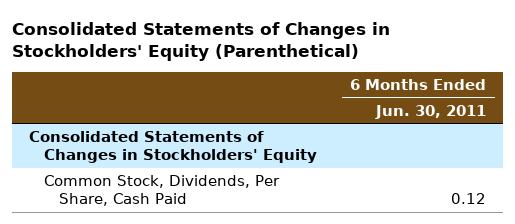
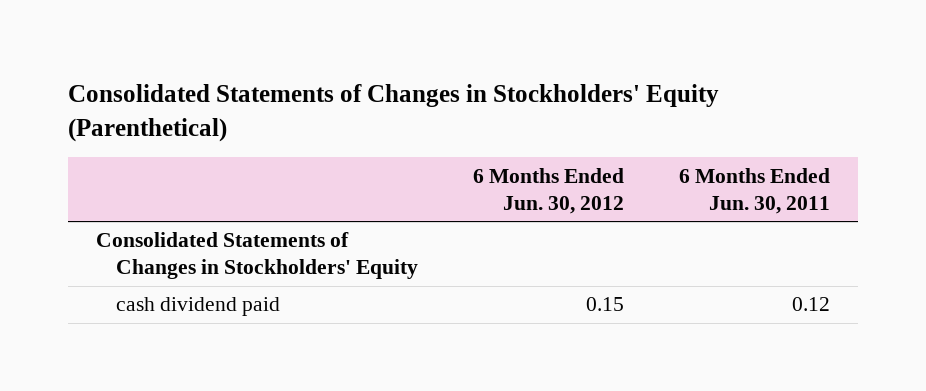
none -> [472,167,624,214] 6 Months Ended Jun. 30, 2012
[43,175,280,207] Common Stock, Dividends, Per Share, Cash Paid -> [115,297,280,317] cash dividend paid

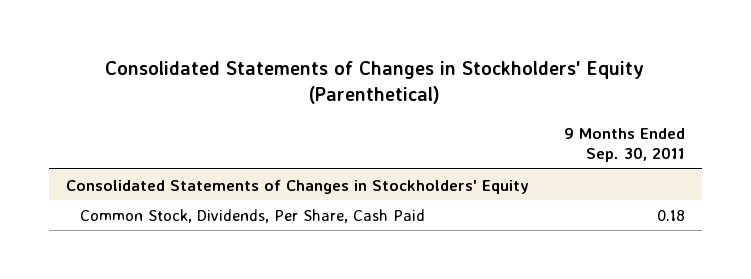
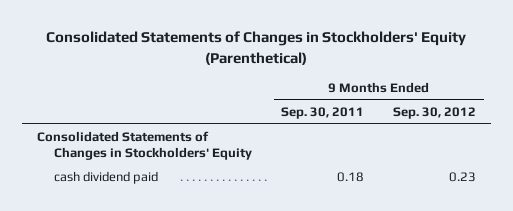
none -> [393,107,477,120] Sep. 30, 2012
[80,208,426,223] Common Stock, Dividends, Per Share, Cash Paid -> [54,171,159,185] cash dividend paid

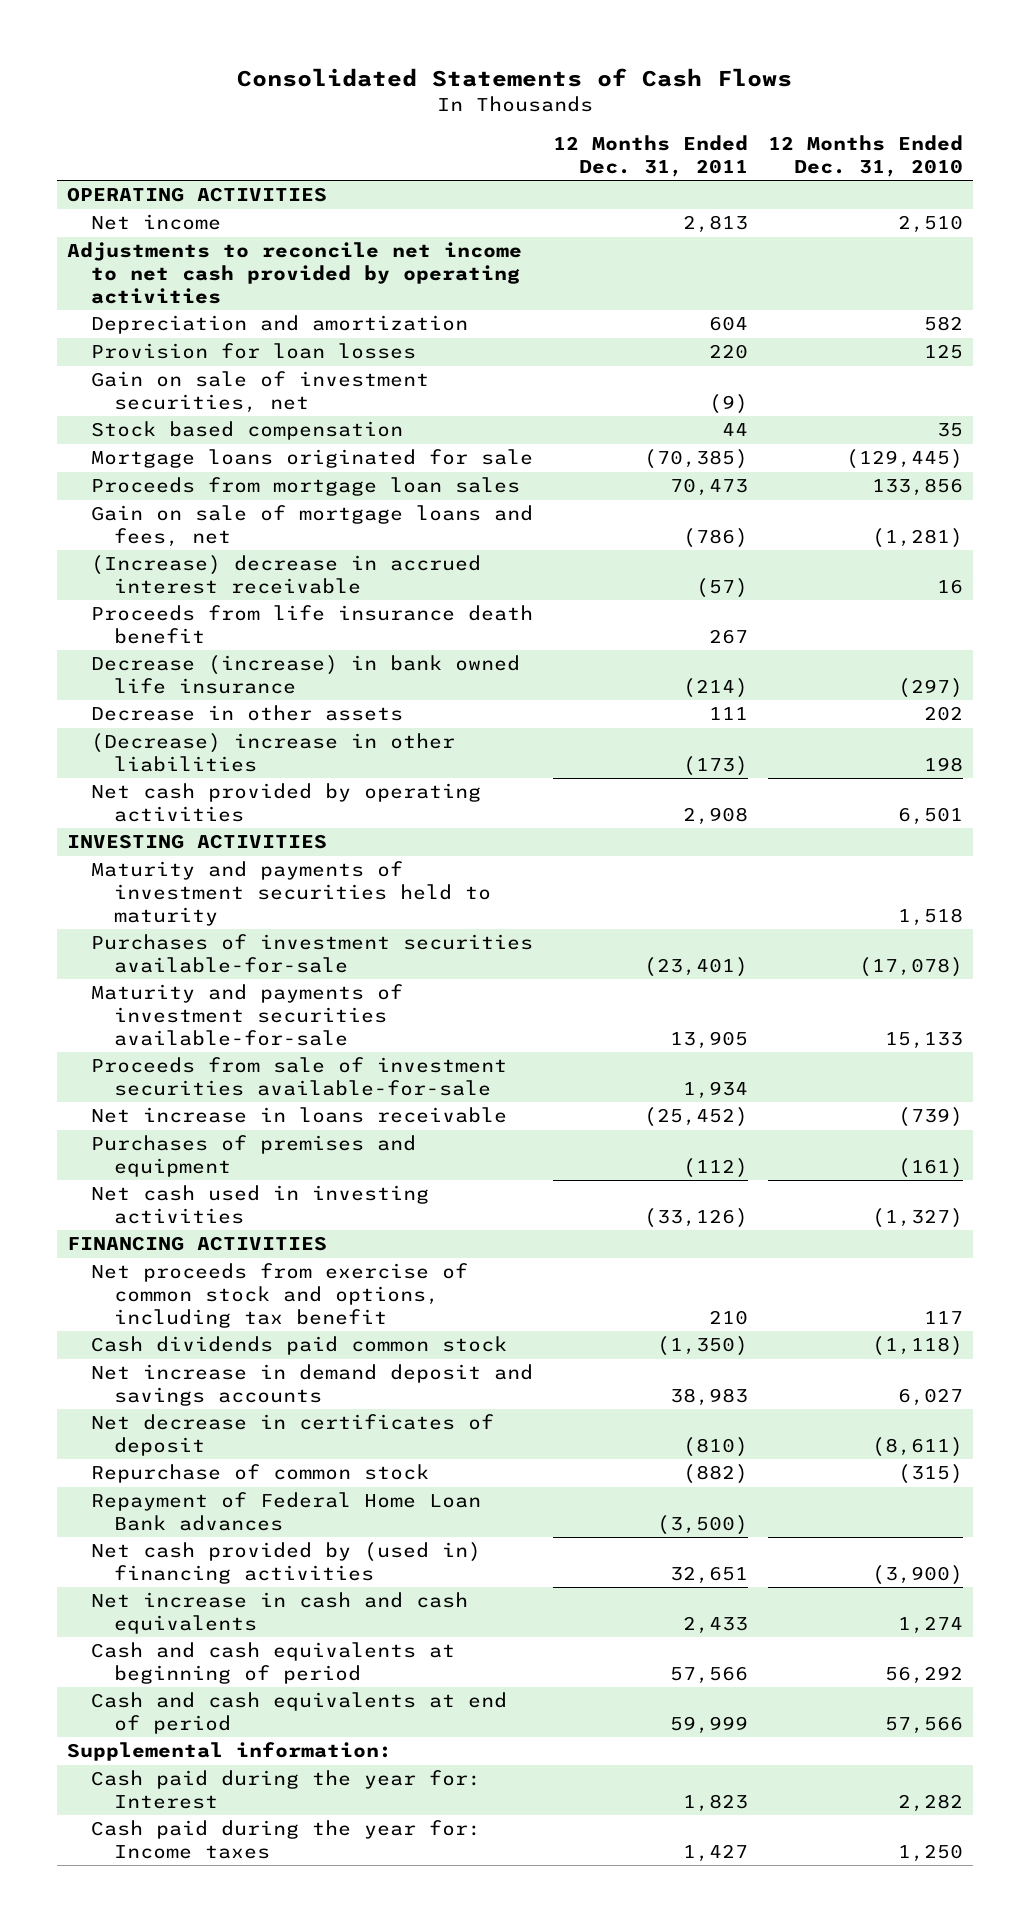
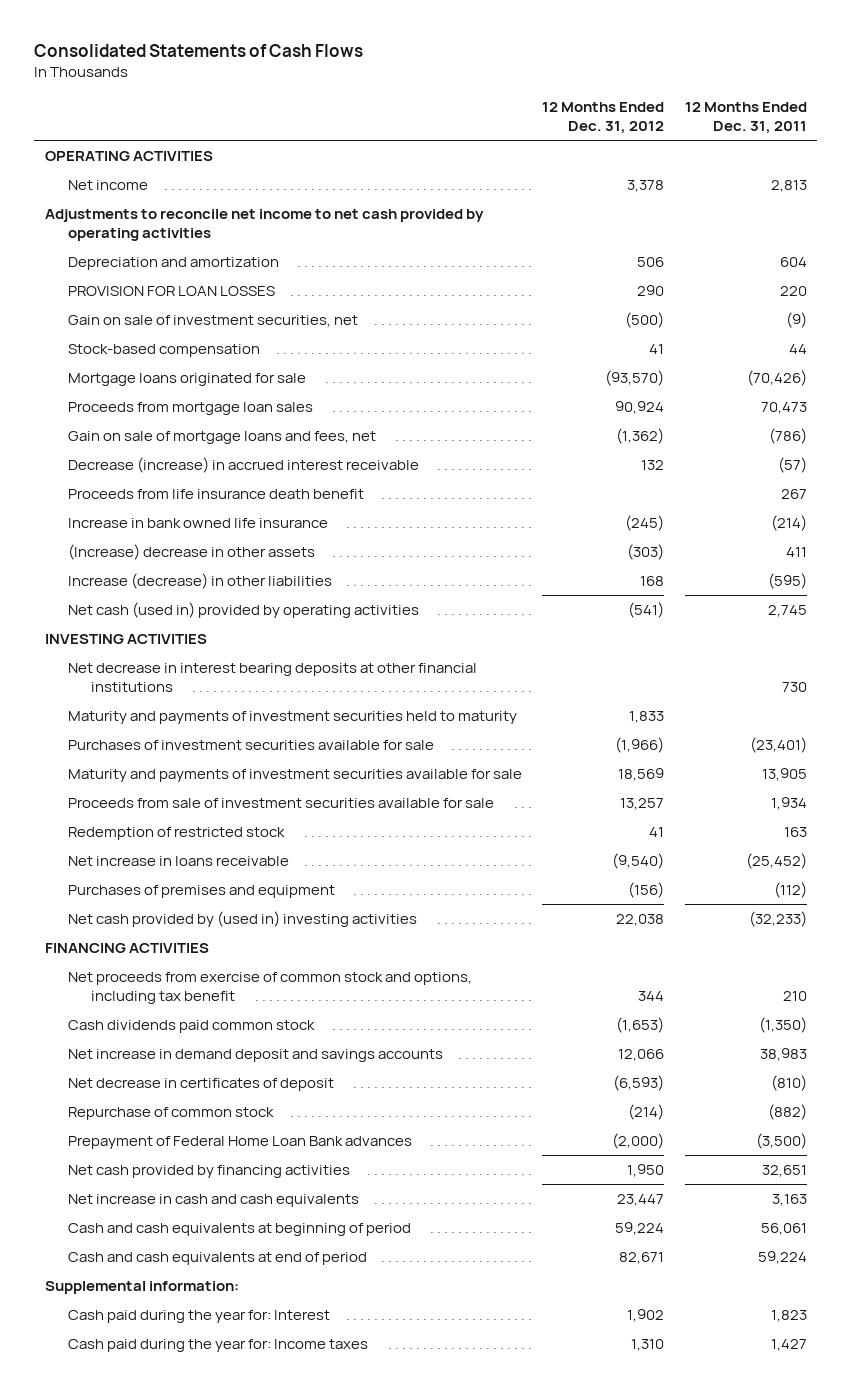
[768,134,964,177] 12 Months Ended Dec. 31, 2010 -> none
none -> [542,102,665,135] 12 Months Ended Dec. 31, 2012
[90,343,416,360] Provision for loan losses -> [67,285,275,296] PROVISION FOR LOAN LOSSES
[90,421,403,441] Stock based compensation -> [67,343,260,357] Stock-based compensation
[643,449,748,470] (70,385) -> [746,369,807,386] (70,426)
[90,555,481,595] (Increase) decrease in accrued interest receivable -> [67,456,419,473] Decrease (increase) in accrued interest receivable
[90,655,520,695] Decrease (increase) in bank owned life insurance -> [67,517,328,528] Increase in bank owned life insurance
[90,705,403,722] Decrease in other assets -> [67,543,315,560] (Increase) decrease in other assets
[708,707,748,721] 111 -> [785,546,807,557] 411
[90,733,455,773] (Decrease) increase in other liabilities -> [67,572,332,589] Increase (decrease) in other liabilities
[682,756,748,777] (173) -> [767,572,807,589] (595)
[90,783,481,823] Net cash provided by operating activities -> [67,601,419,618] Net cash (used in) provided by operating activities
[682,807,748,826] 2,908 -> [767,604,807,617] 2,745
none -> [67,662,477,692] Net decrease in interest bearing deposits at other financial institutions
[90,934,533,974] Purchases of investment securities available-for-sale -> [67,739,434,750] Purchases of investment securities available for sale
[90,984,403,1046] Maturity and payments of investment securities available-for-sale -> [67,768,522,782] Maturity and payments of investment securities available for sale
[90,1057,507,1097] Proceeds from sale of investment securities available-for-sale -> [67,797,494,808] Proceeds from sale of investment securities available for sale
none -> [67,826,285,840] Redemption of restricted stock
[90,1185,429,1225] Net cash used in investing activities -> [67,910,417,927] Net cash provided by (used in) investing activities
[643,1208,748,1229] (33,126) -> [748,910,807,927] (32,233)
[90,1492,481,1532] Repayment of Federal Home Loan Bank advances -> [67,1135,412,1149] Prepayment of Federal Home Loan Bank advances
[90,1542,481,1585] Net cash provided by (used in) financing activities -> [67,1164,350,1178] Net cash provided by financing activities
[682,1616,748,1635] 2,433 -> [771,1193,807,1206] 3,163
[669,1666,748,1685] 57,566 -> [760,1222,807,1235] 56,061
[669,1716,748,1735] 59,999 -> [757,1250,807,1264] 59,224

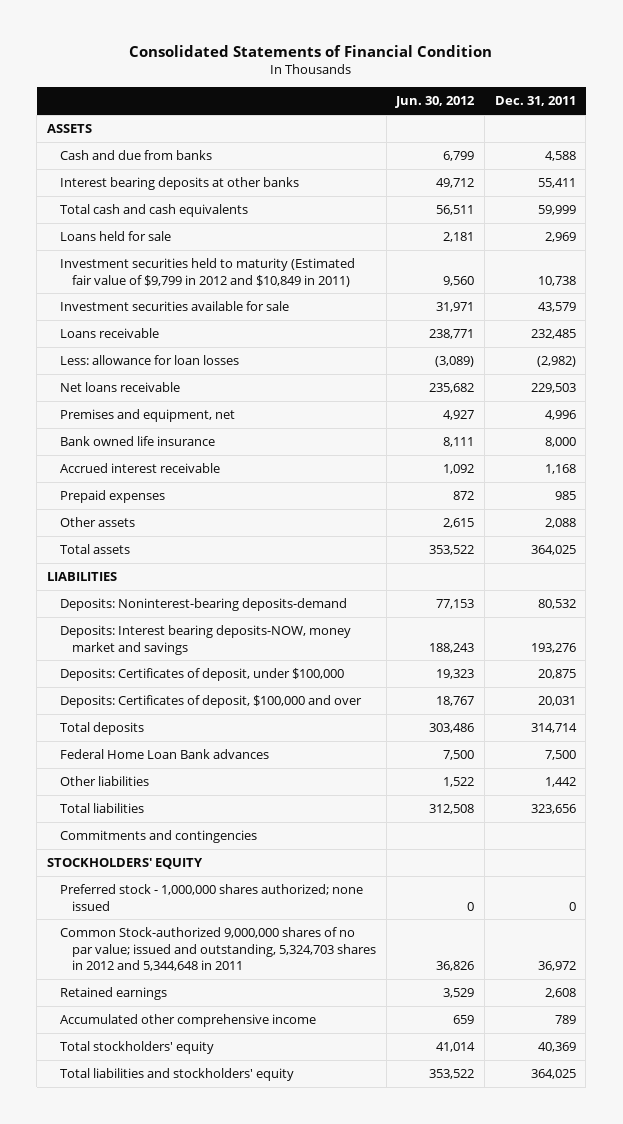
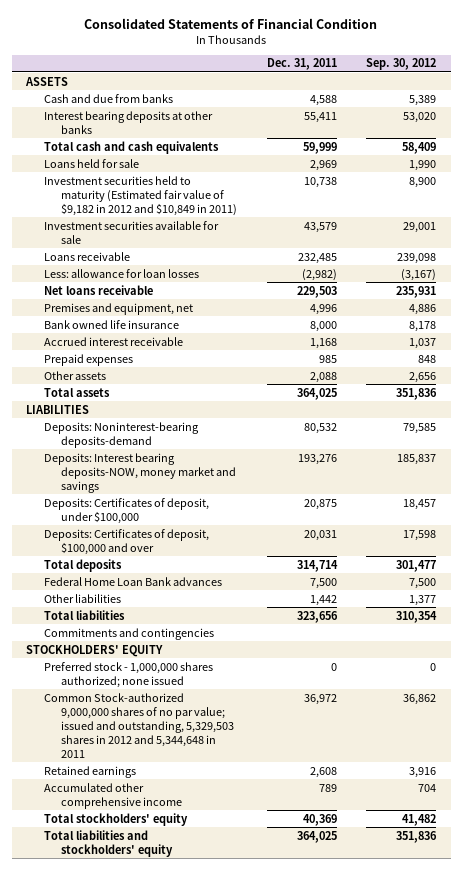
[395,96,476,109] Jun. 30, 2012 -> none
none -> [366,58,437,71] Sep. 30, 2012
[59,257,355,287] Investment securities held to maturity (Estimated fair value of $9,799 in 2012 and $10,849 in 2011) -> [43,175,238,216] Investment securities held to maturity (Estimated fair value of $9,182 in 2012 and $10,849 in 2011)
[59,926,377,972] Common Stock-authorized 9,000,000 shares of no par value; issued and outstanding, 5,324,703 shares in 2012 and 5,344,648 in 2011 -> [43,692,235,758] Common Stock-authorized 9,000,000 shares of no par value; issued and outstanding, 5,329,503 shares in 2012 and 5,344,648 in 2011

